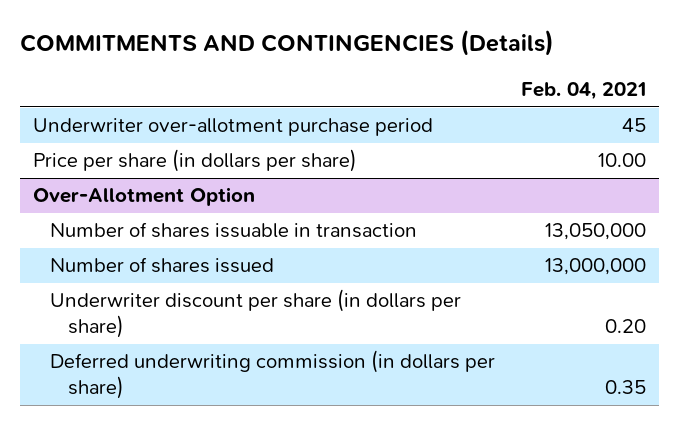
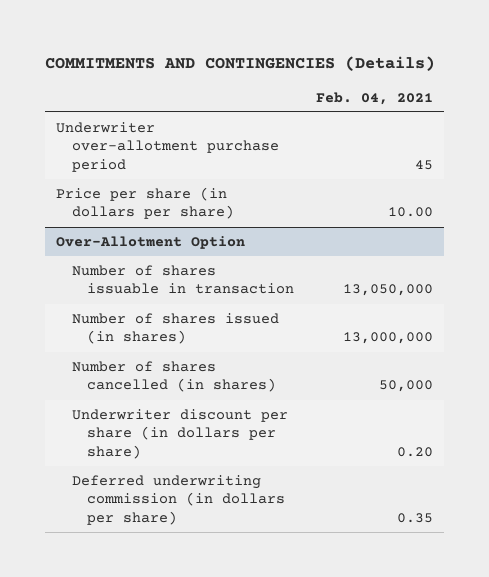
[50,257,275,274] Number of shares issued -> [71,312,279,345] Number of shares issued (in shares)
none -> [71,360,277,393] Number of shares cancelled (in shares)

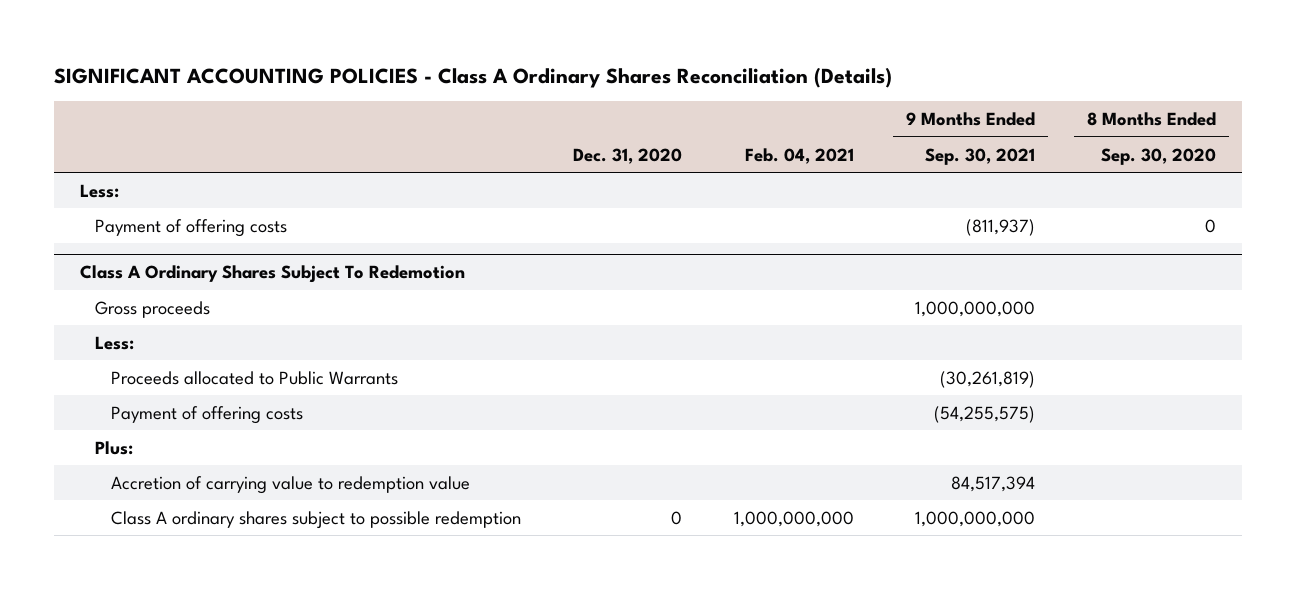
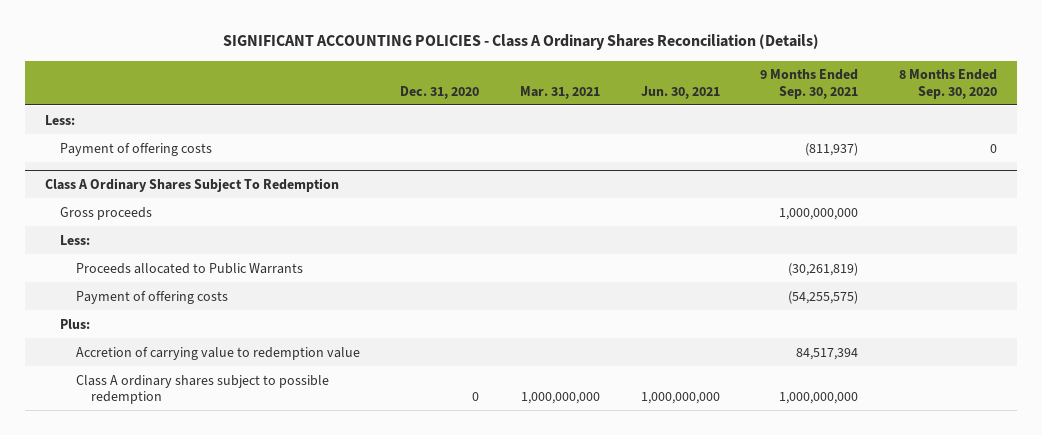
[745,147,855,164] Feb. 04, 2021 -> none
none -> [519,85,600,99] Mar. 31, 2021
none -> [640,85,720,99] Jun. 30, 2021
[79,264,465,283] Class A Ordinary Shares Subject To Redemotion -> [44,177,339,192] Class A Ordinary Shares Subject To Redemption

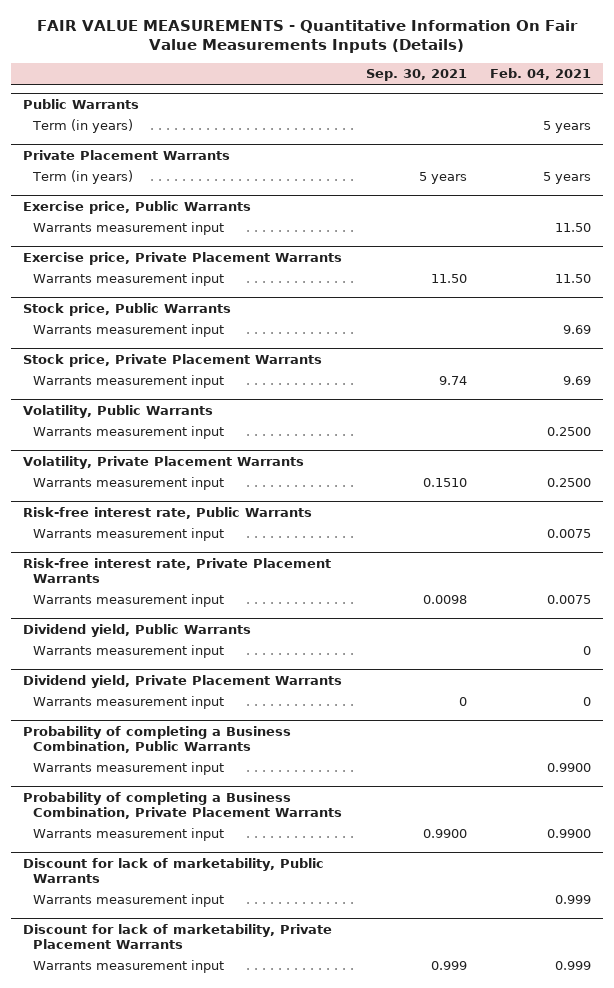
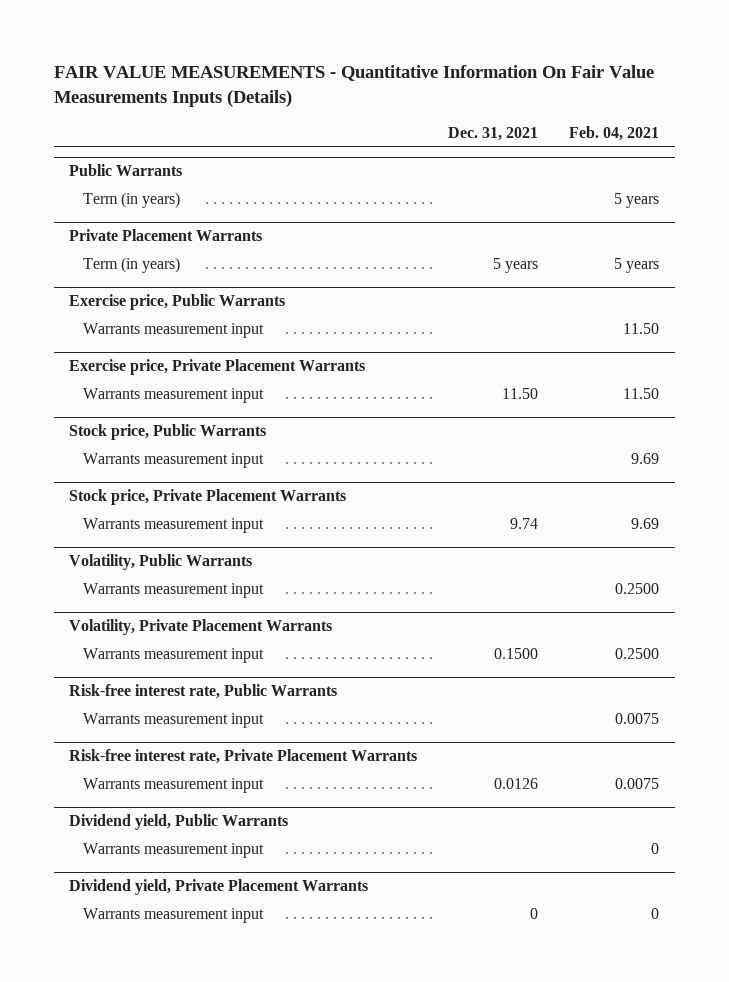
[365,69,467,82] Sep. 30, 2021 -> none
none -> [448,127,539,142] Dec. 31, 2021
[22,725,291,753] Probability of completing a Business Combination, Public Warrants -> none
[33,762,225,776] Warrants measurement input -> none
[22,791,343,819] Probability of completing a Business Combination, Private Placement Warrants -> none
[33,828,225,842] Warrants measurement input -> none
[22,857,324,883] Discount for lack of marketability, Public Warrants -> none
[33,894,225,908] Warrants measurement input -> none
[22,923,332,949] Discount for lack of marketability, Private Placement Warrants -> none
[33,960,225,974] Warrants measurement input -> none

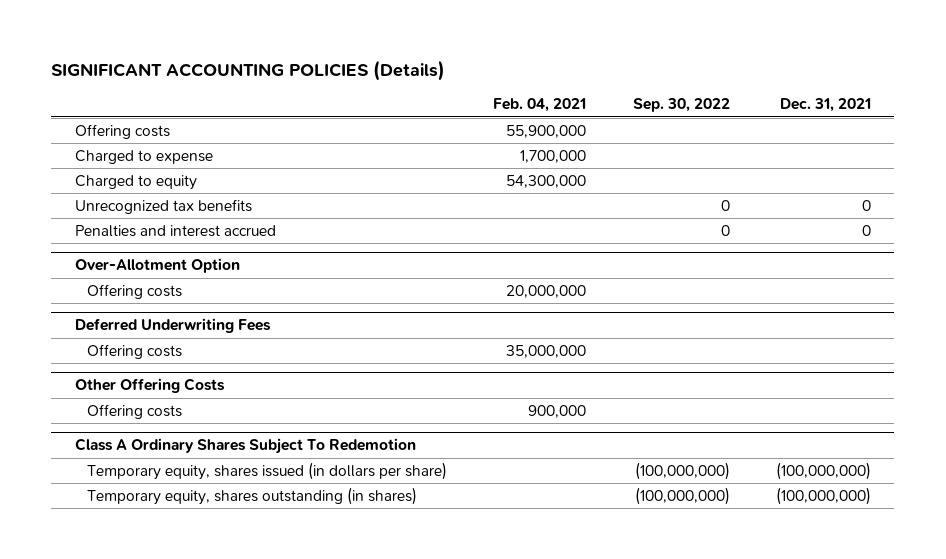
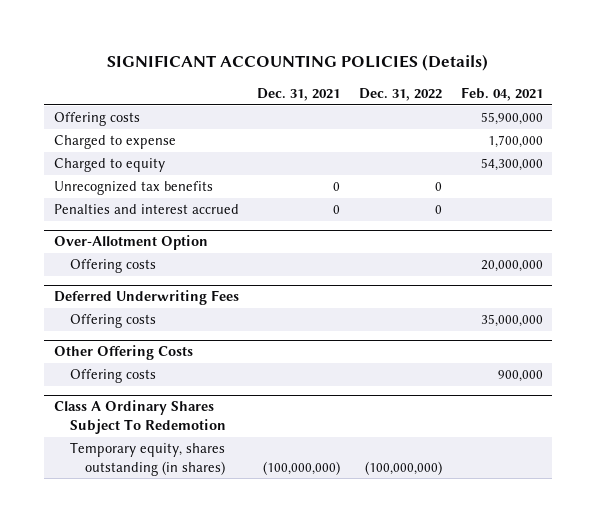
[632,98,730,113] Sep. 30, 2022 -> none
none -> [359,87,443,101] Dec. 31, 2022
[86,461,447,480] Temporary equity, shares issued (in dollars per share) -> none

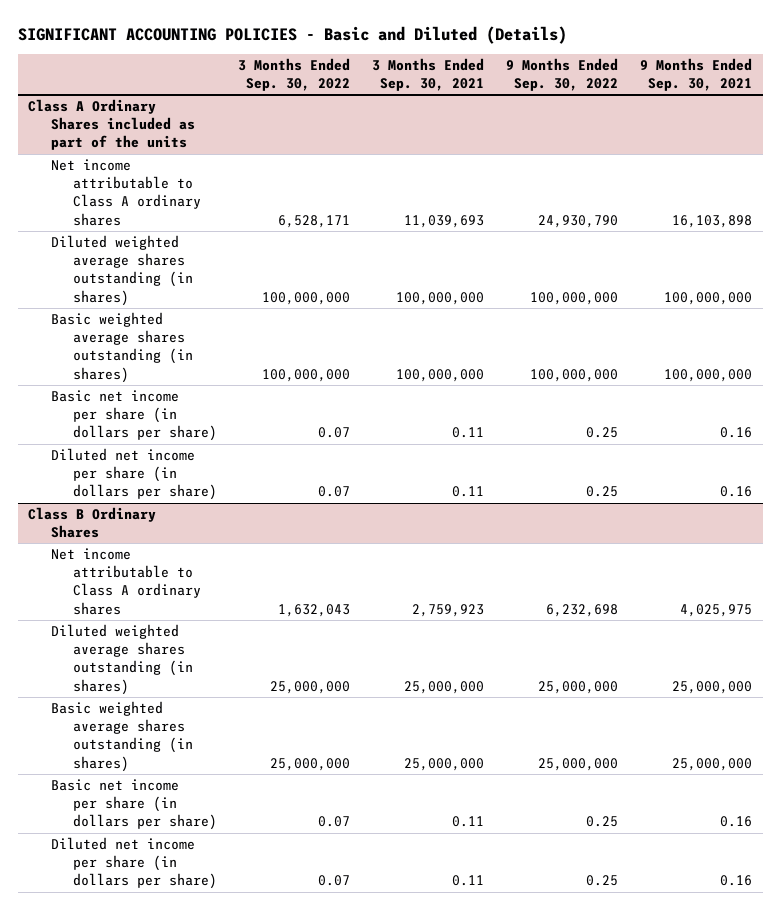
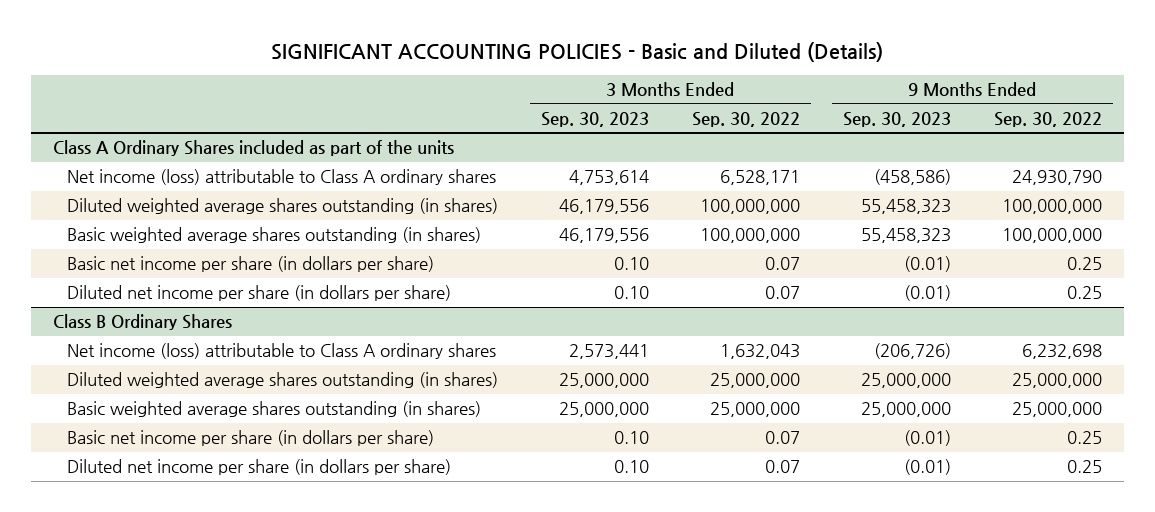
[372,57,485,91] 3 Months Ended Sep. 30, 2021 -> none
[639,57,752,91] 9 Months Ended Sep. 30, 2021 -> none
none -> [540,111,649,127] Sep. 30, 2023
none -> [842,111,951,127] Sep. 30, 2023
[50,159,201,226] Net income attributable to Class A ordinary shares -> [66,169,496,186] Net income (loss) attributable to Class A ordinary shares
[50,548,201,615] Net income attributable to Class A ordinary shares -> [66,343,496,360] Net income (loss) attributable to Class A ordinary shares

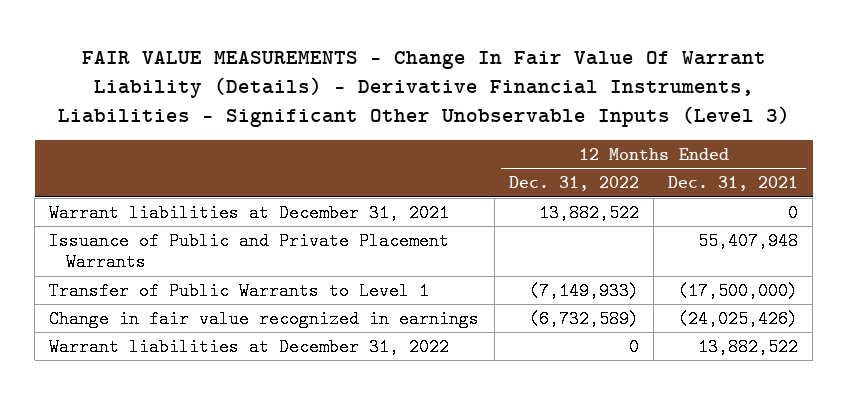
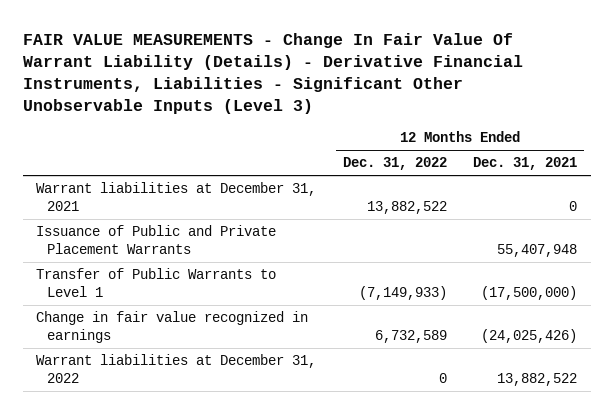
[528,309,639,328] (6,732,589) -> [374,329,447,343] 6,732,589

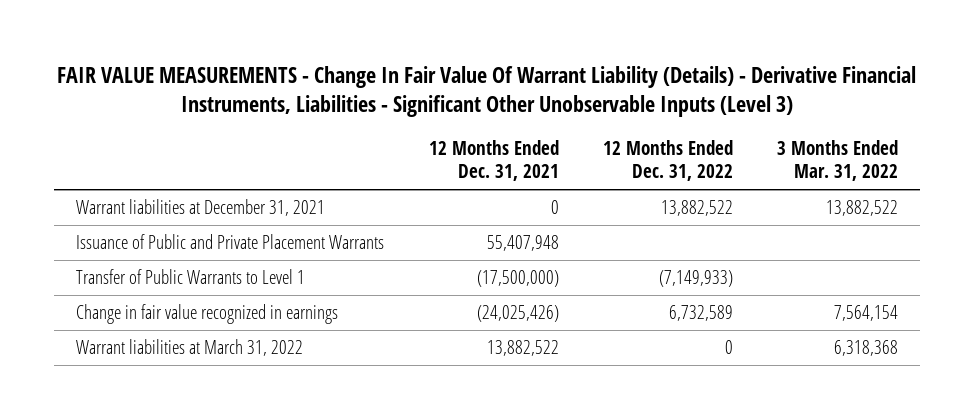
none -> [776,140,898,182] 3 Months Ended Mar. 31, 2022
[36,354,317,383] Warrant liabilities at December 31, 2022 -> [76,338,304,356] Warrant liabilities at March 31, 2022

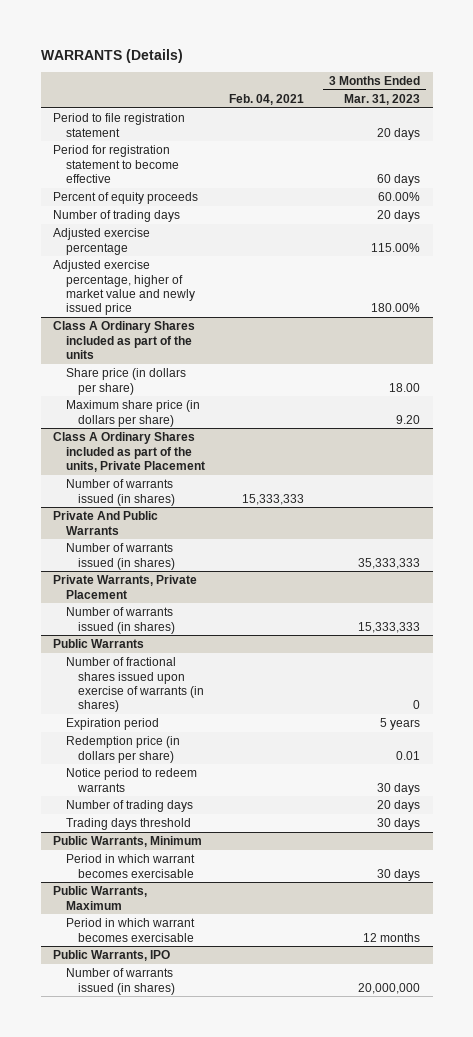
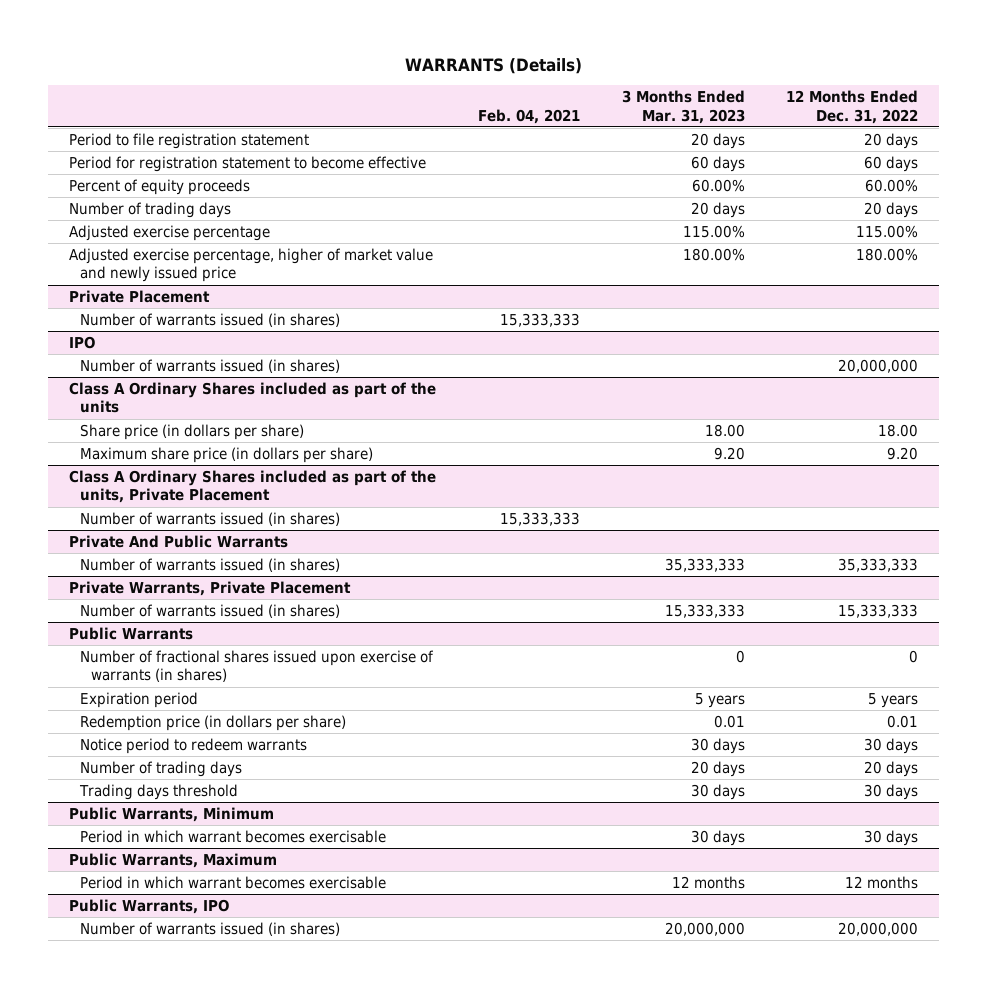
none -> [786,90,919,124] 12 Months Ended Dec. 31, 2022
none -> [69,289,211,303] Private Placement
none -> [80,312,341,327] Number of warrants issued (in shares)
none -> [69,335,96,349] IPO
none -> [80,358,341,373] Number of warrants issued (in shares)

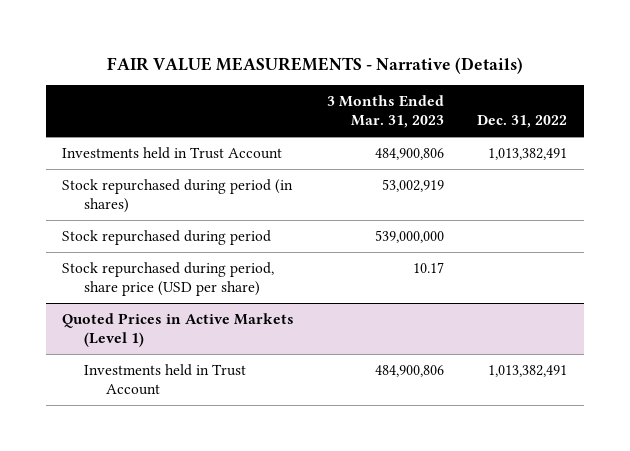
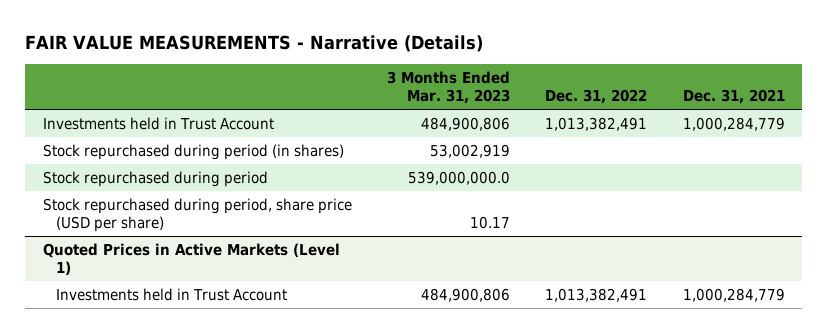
none -> [682,89,785,105] Dec. 31, 2021
[375,229,445,243] 539,000,000 -> [408,171,511,186] 539,000,000.0

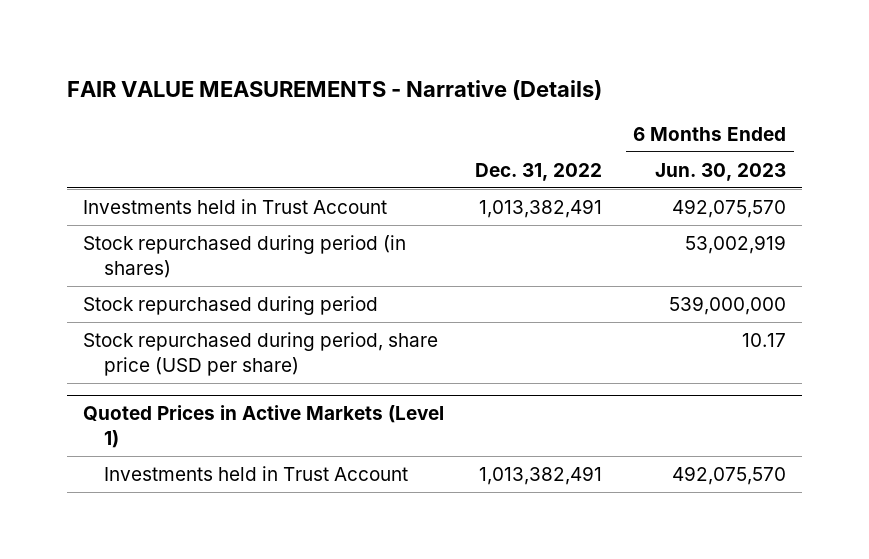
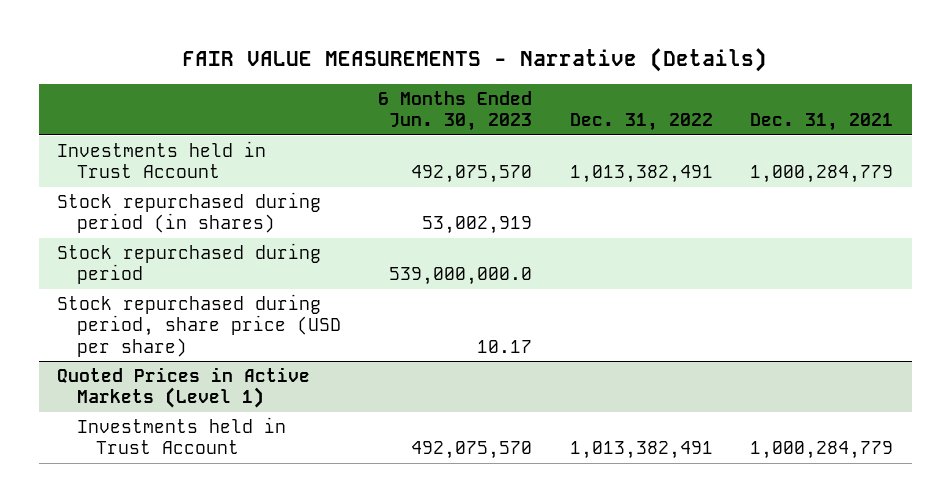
none -> [750,113,894,132] Dec. 31, 2021
[669,295,787,315] 539,000,000 -> [389,267,533,286] 539,000,000.0

